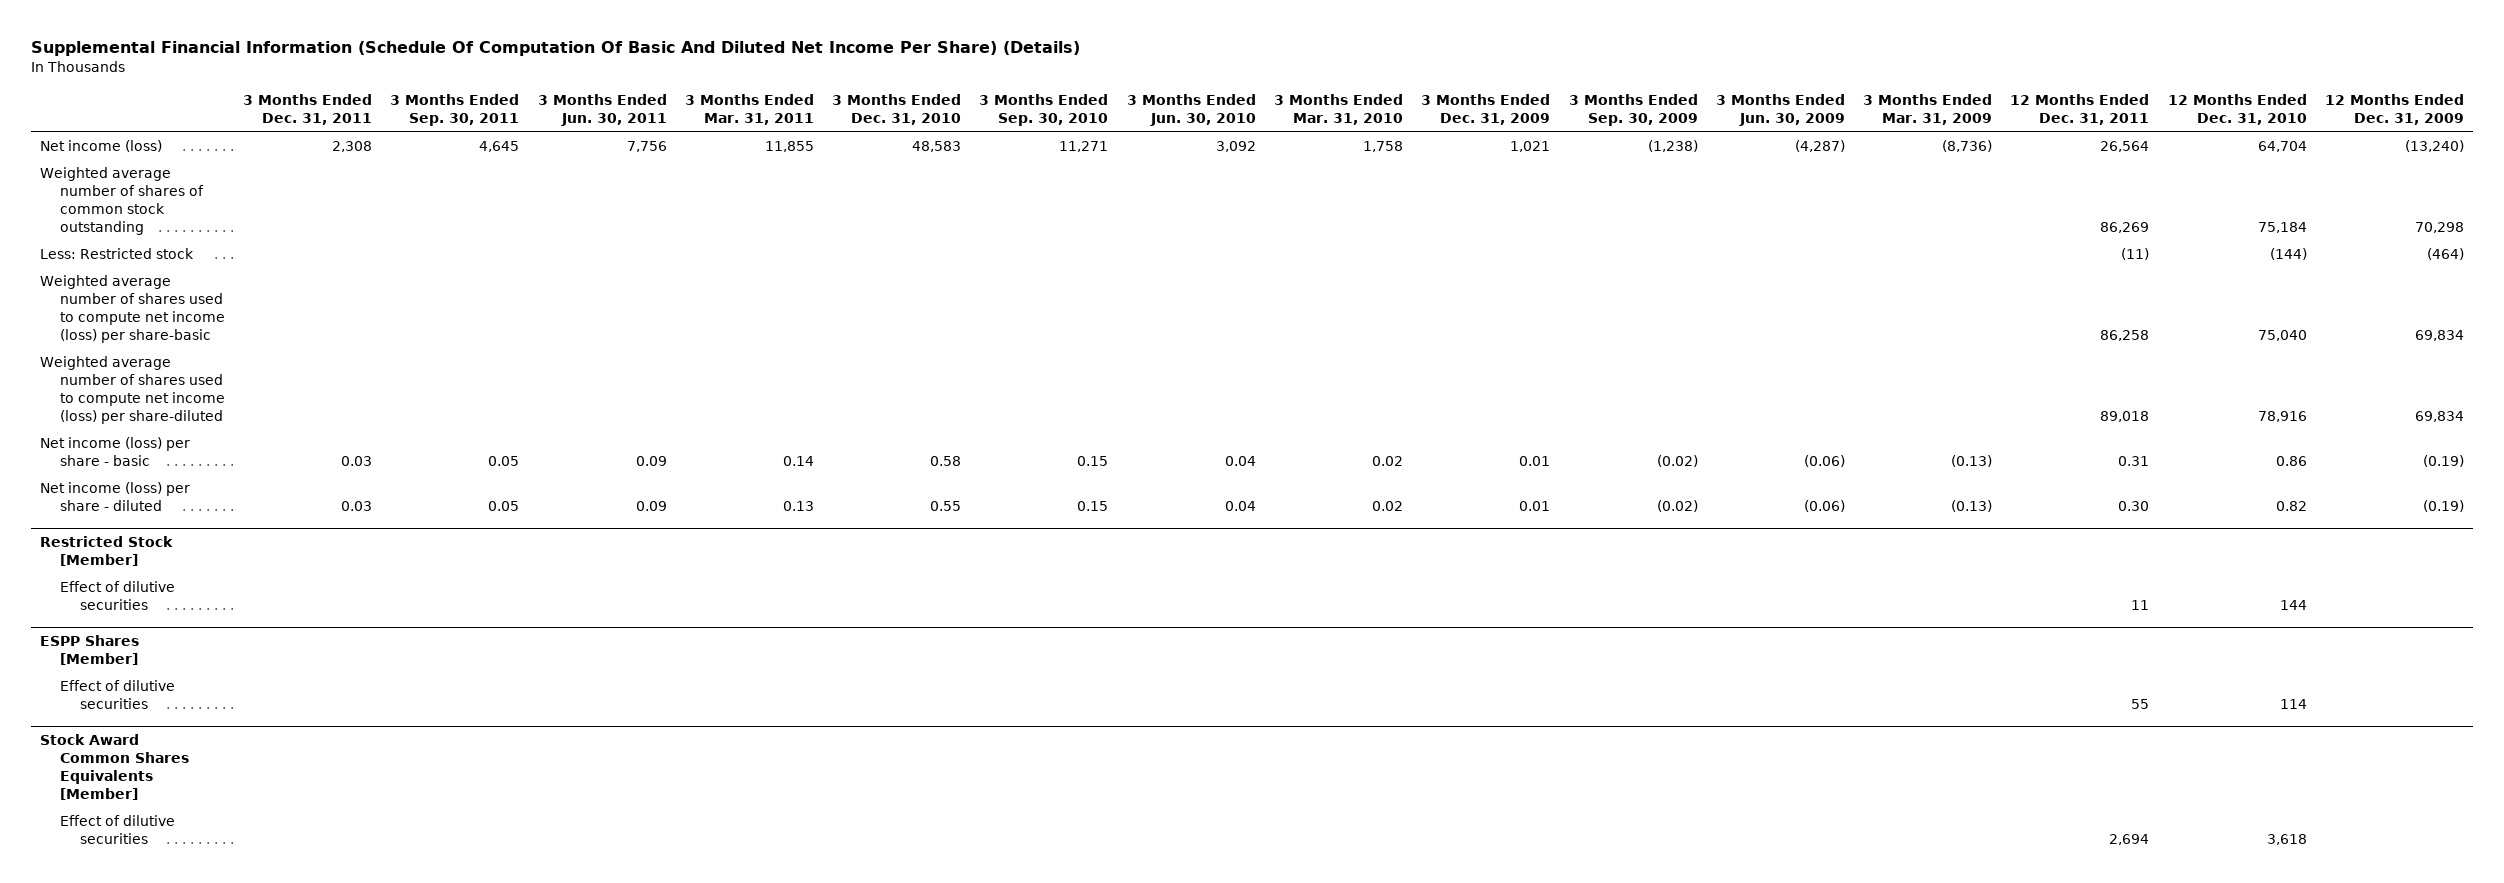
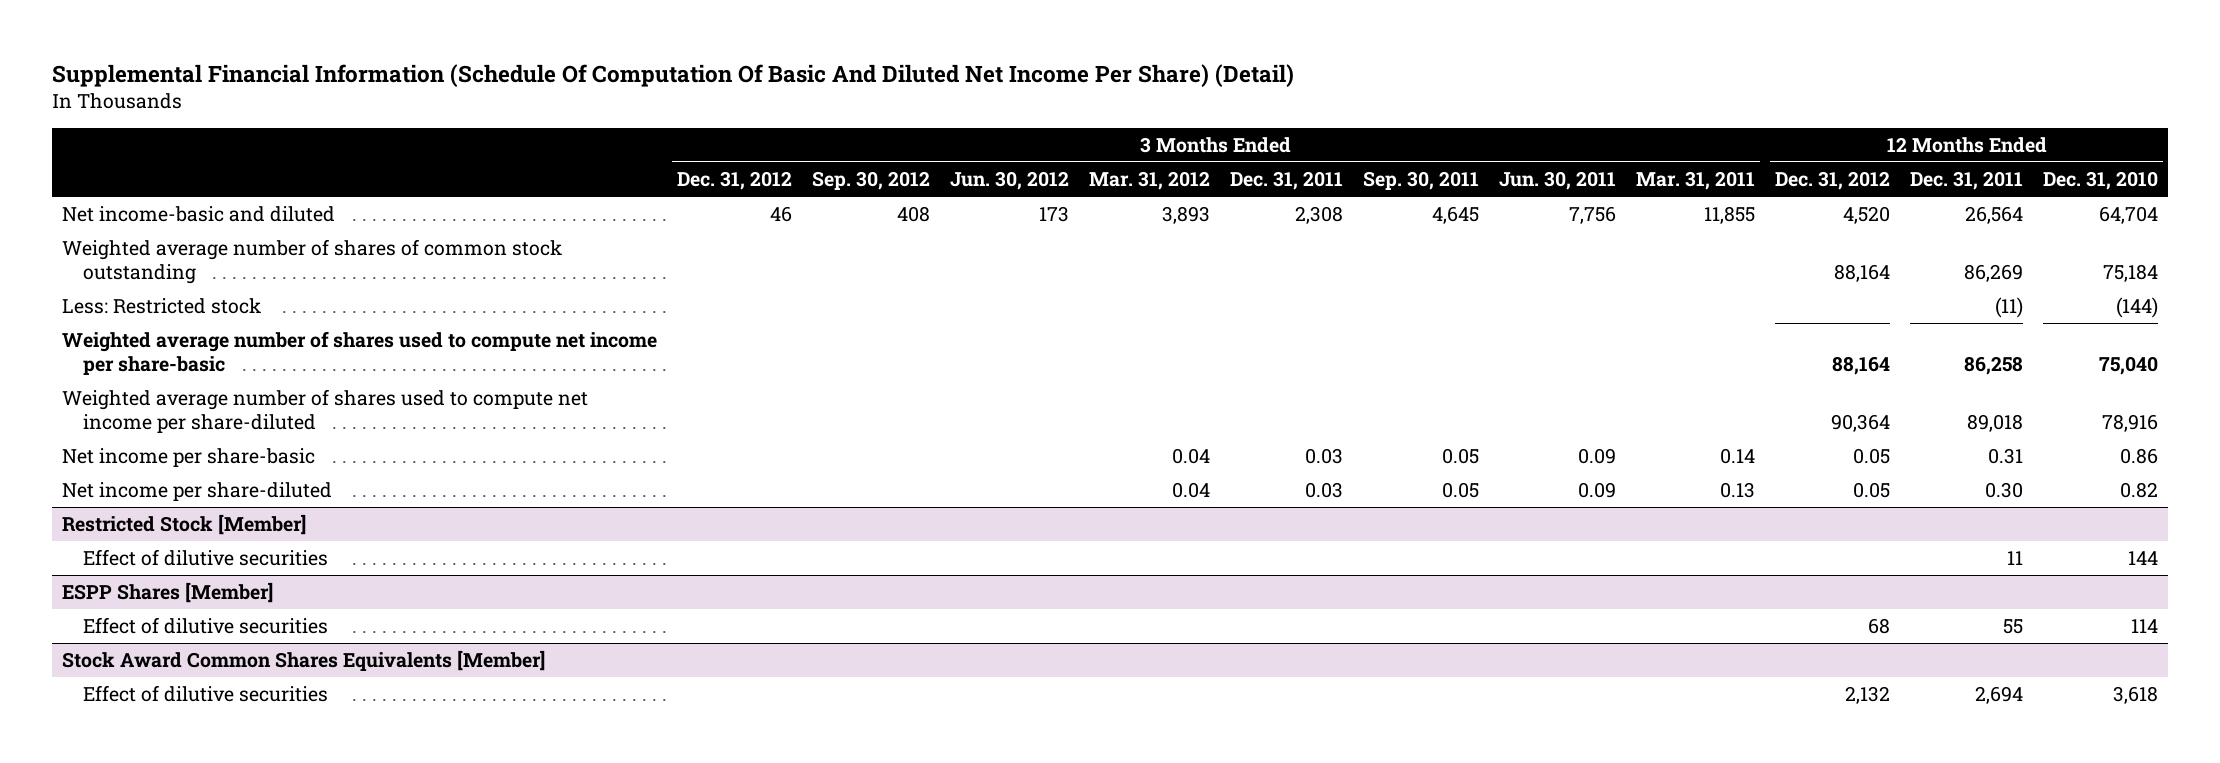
[31,40,1081,56] Supplemental Financial Information (Schedule Of Computation Of Basic And Diluted Net Income Per Share) (Details) -> [51,63,1294,87] Supplemental Financial Information (Schedule Of Computation Of Basic And Diluted Net Income Per Share) (Detail)
[832,93,962,125] 3 Months Ended Dec. 31, 2010 -> none
[979,93,1109,126] 3 Months Ended Sep. 30, 2010 -> none
[1126,93,1256,126] 3 Months Ended Jun. 30, 2010 -> none
[1274,93,1404,125] 3 Months Ended Mar. 31, 2010 -> none
[1421,93,1551,125] 3 Months Ended Dec. 31, 2009 -> none
[1568,93,1698,126] 3 Months Ended Sep. 30, 2009 -> none
[1715,93,1845,126] 3 Months Ended Jun. 30, 2009 -> none
[1863,93,1993,125] 3 Months Ended Mar. 31, 2009 -> none
[2324,93,2464,125] 12 Months Ended Dec. 31, 2009 -> none
none -> [676,171,792,191] Dec. 31, 2012
none -> [811,171,930,191] Sep. 30, 2012
none -> [949,171,1069,191] Jun. 30, 2012
none -> [1088,171,1210,191] Mar. 31, 2012
none -> [1775,171,1891,191] Dec. 31, 2012
[40,139,163,152] Net income (loss) -> [61,206,335,223] Net income-basic and diluted
[40,274,225,343] Weighted average number of shares used to compute net income (loss) per share-basic -> [61,331,657,375] Weighted average number of shares used to compute net income per share-basic
[40,355,225,424] Weighted average number of shares used to compute net income (loss) per share-diluted -> [61,389,588,433] Weighted average number of shares used to compute net income per share-diluted
[40,436,191,466] Net income (loss) per share - basic -> [61,448,315,468] Net income per share-basic
[40,481,191,511] Net income (loss) per share - diluted -> [61,482,332,502] Net income per share-diluted

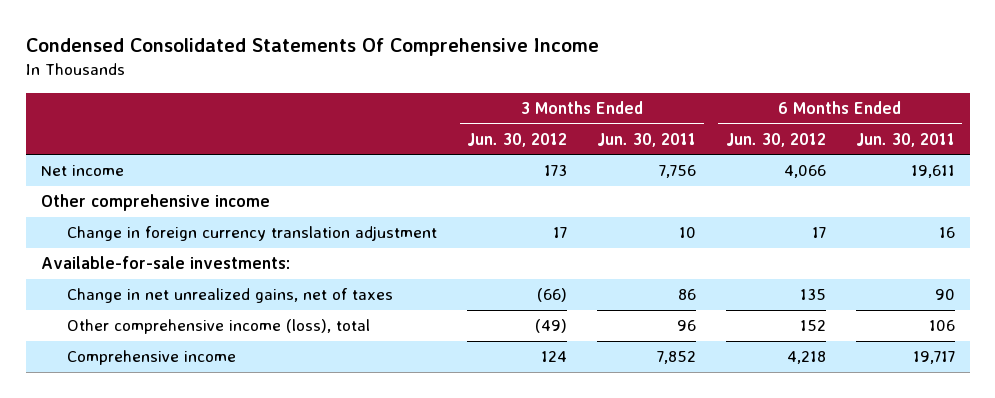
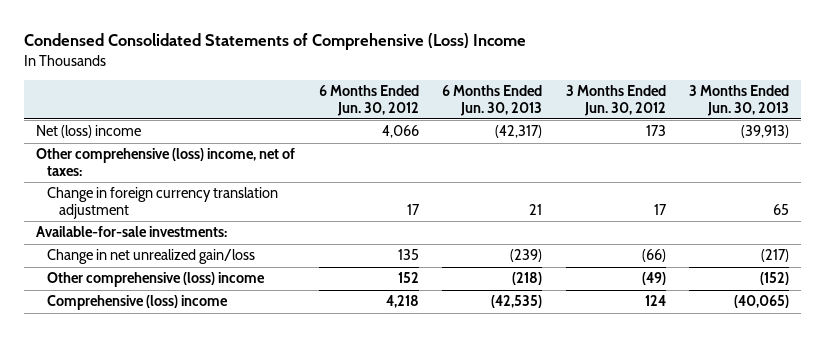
[25,38,599,57] Condensed Consolidated Statements Of Comprehensive Income -> [24,33,527,51] Condensed Consolidated Statements of Comprehensive (Loss) Income
[597,132,697,147] Jun. 30, 2011 -> none
[855,132,955,147] Jun. 30, 2011 -> none
none -> [442,85,543,116] 6 Months Ended Jun. 30, 2013
none -> [689,85,790,116] 3 Months Ended Jun. 30, 2013
[40,165,124,177] Net income -> [35,125,141,139] Net (loss) income
[40,194,270,212] Other comprehensive income -> [35,148,295,176] Other comprehensive (loss) income, net of taxes:
[67,288,394,304] Change in net unrealized gains, net of taxes -> [47,249,256,265] Change in net unrealized gain/loss
[67,319,371,335] Other comprehensive income (loss), total -> [47,272,266,288] Other comprehensive (loss) income
[67,350,237,366] Comprehensive income -> [47,295,229,311] Comprehensive (loss) income

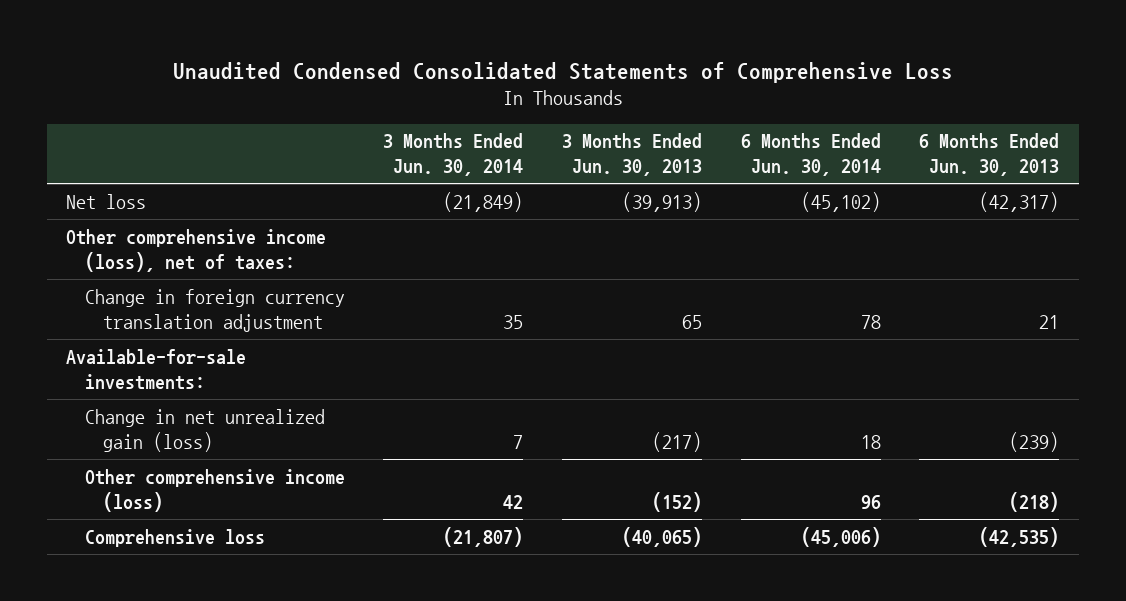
[24,33,527,51] Condensed Consolidated Statements of Comprehensive (Loss) Income -> [172,61,953,83] Unaudited Condensed Consolidated Statements of Comprehensive Loss
[318,85,419,116] 6 Months Ended Jun. 30, 2012 -> none
[565,85,666,116] 3 Months Ended Jun. 30, 2012 -> none
none -> [383,133,524,177] 3 Months Ended Jun. 30, 2014
none -> [740,133,881,177] 6 Months Ended Jun. 30, 2014
[35,125,141,139] Net (loss) income -> [66,193,147,209] Net loss
[35,148,295,176] Other comprehensive (loss) income, net of taxes: -> [66,228,327,272] Other comprehensive income (loss), net of taxes:
[47,249,256,265] Change in net unrealized gain/loss -> [84,408,325,452] Change in net unrealized gain (loss)
[47,272,266,288] Other comprehensive (loss) income -> [84,468,345,512] Other comprehensive income (loss)
[47,295,229,311] Comprehensive (loss) income -> [84,528,265,547] Comprehensive loss

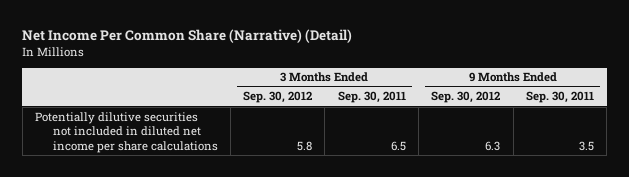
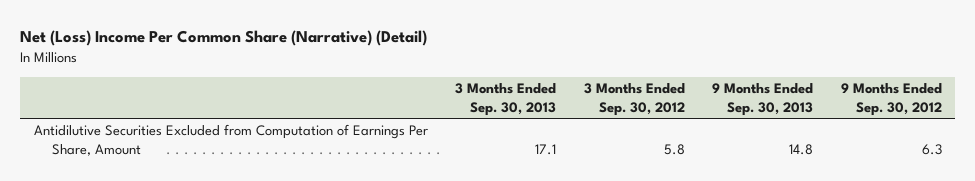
[22,29,353,44] Net Income Per Common Share (Narrative) (Detail) -> [19,30,427,47] Net (Loss) Income Per Common Share (Narrative) (Detail)
[337,91,406,104] Sep. 30, 2011 -> none
[525,91,594,104] Sep. 30, 2011 -> none
none -> [455,82,557,116] 3 Months Ended Sep. 30, 2013
none -> [712,82,814,116] 9 Months Ended Sep. 30, 2013
[34,111,218,153] Potentially dilutive securities not included in diluted net income per share calculations -> [33,124,428,156] Antidilutive Securities Excluded from Computation of Earnings Per Share, Amount

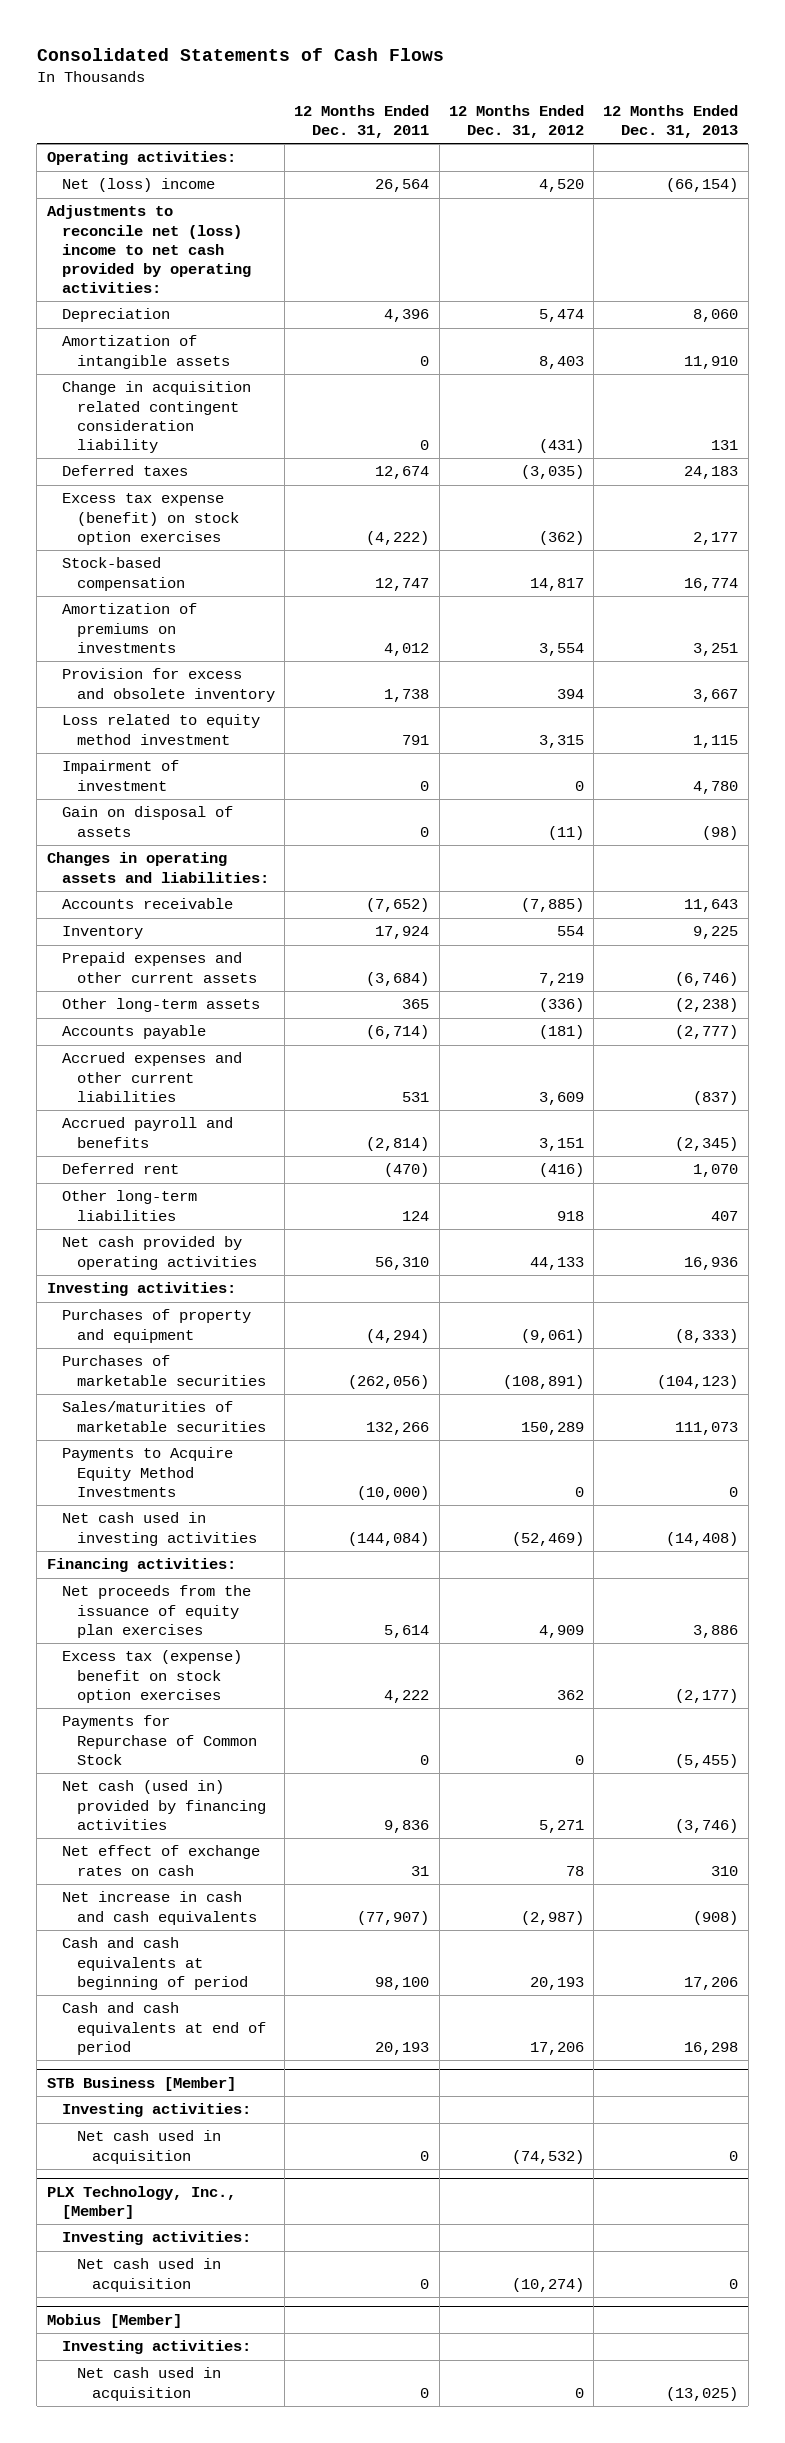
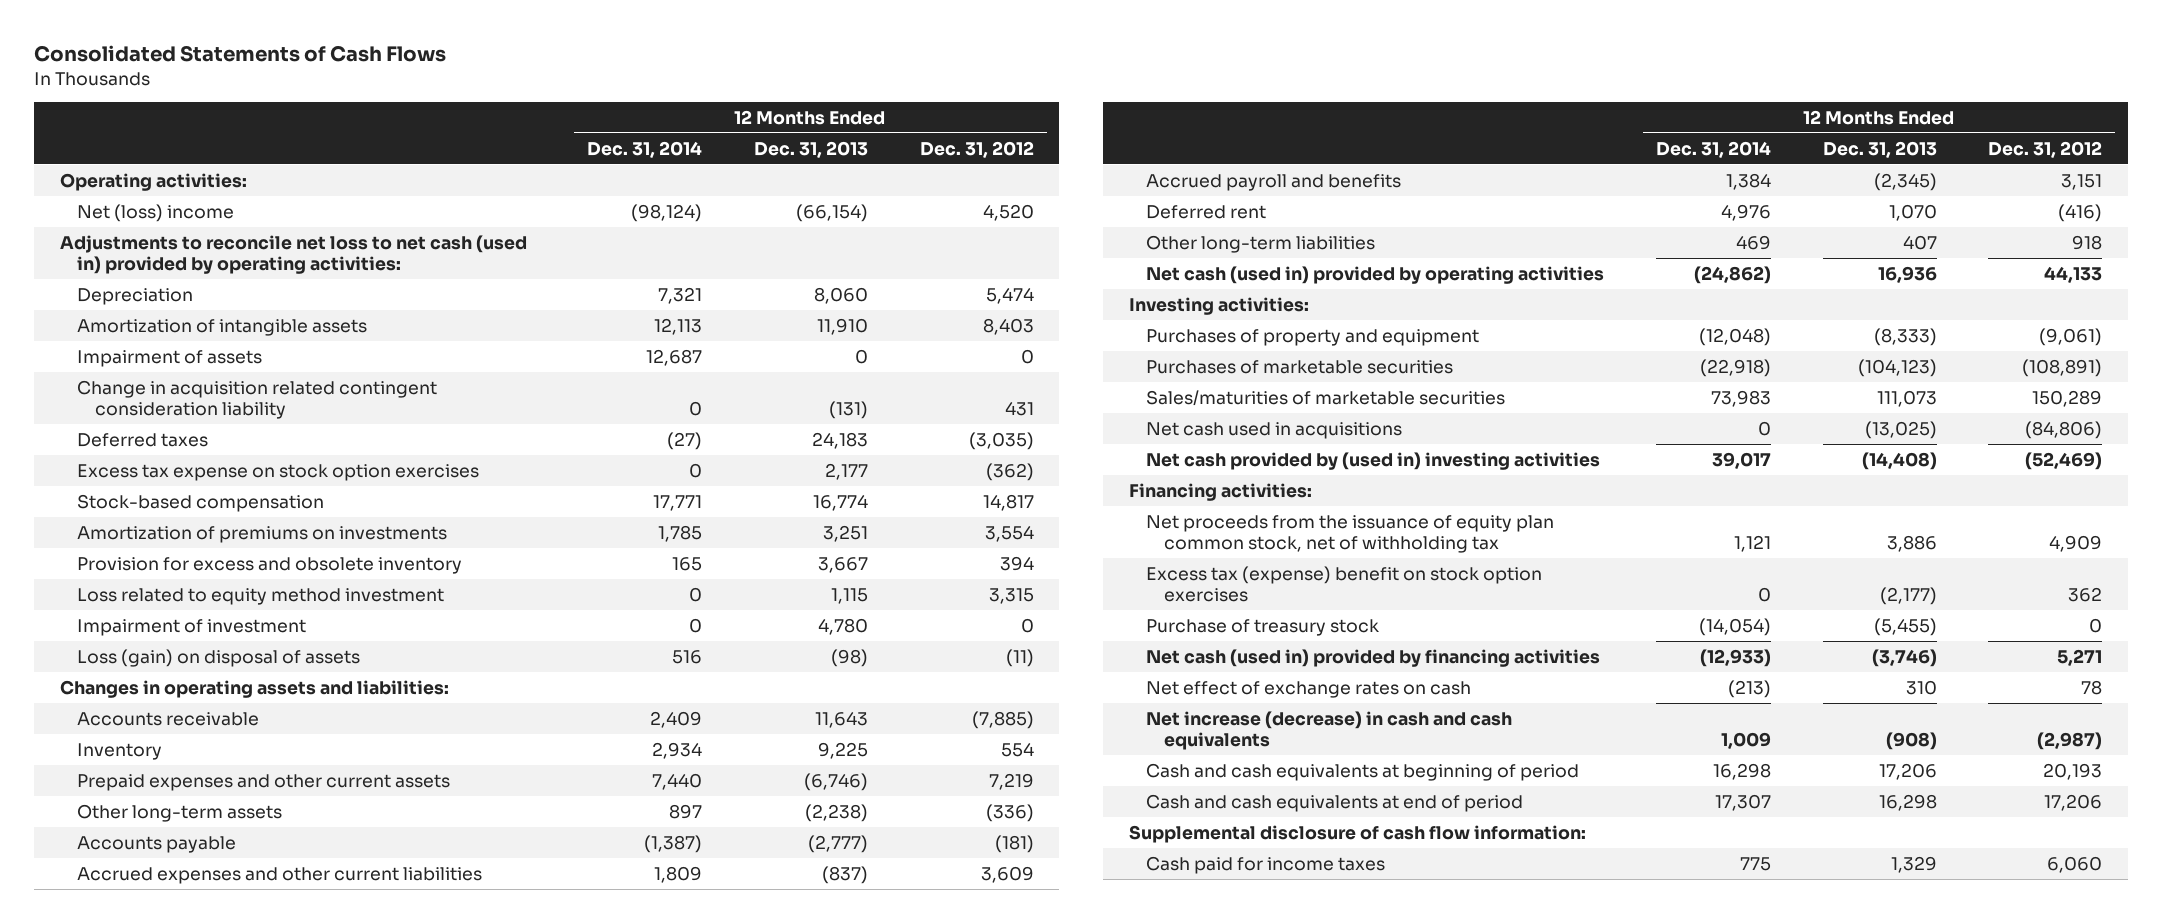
[294,105,430,139] 12 Months Ended Dec. 31, 2011 -> none
none -> [587,140,703,158] Dec. 31, 2014
[46,205,251,294] Adjustments to reconcile net (loss) income to net cash provided by operating activities: -> [59,234,527,274] Adjustments to reconcile net loss to net cash (used in) provided by operating activities:
none -> [77,349,263,367] Impairment of assets
[538,438,584,453] (431) -> [1004,400,1034,416] 431
[711,439,739,450] 131 -> [828,400,868,419] (131)
[61,493,239,545] Excess tax expense (benefit) on stock option exercises -> [77,463,480,481] Excess tax expense on stock option exercises
[61,806,233,837] Gain on disposal of assets -> [77,648,361,667] Loss (gain) on disposal of assets
[61,1236,257,1270] Net cash provided by operating activities -> [1146,265,1605,284] Net cash (used in) provided by operating activities
[61,1447,233,1497] Payments to Acquire Equity Method Investments -> none
none -> [1146,421,1403,439] Net cash used in acquisitions
[61,1512,257,1546] Net cash used in investing activities -> [1146,451,1601,470] Net cash provided by (used in) investing activities
[61,1585,251,1638] Net proceeds from the issuance of equity plan exercises -> [1146,514,1555,553] Net proceeds from the issuance of equity plan common stock, net of withholding tax
[61,1715,257,1765] Payments for Repurchase of Common Stock -> [1146,618,1380,636] Purchase of treasury stock
[61,1891,257,1925] Net increase in cash and cash equivalents -> [1146,710,1513,750] Net increase (decrease) in cash and cash equivalents
[46,2077,236,2092] STB Business [Member] -> none
[61,2103,251,2118] Investing activities: -> none
[76,2130,221,2164] Net cash used in acquisition -> none
[46,2186,236,2220] PLX Technology, Inc., [Member] -> none
[61,2231,251,2246] Investing activities: -> none
[76,2258,221,2292] Net cash used in acquisition -> none
[46,2314,182,2329] Mobius [Member] -> none
[61,2340,251,2355] Investing activities: -> none
[76,2367,221,2401] Net cash used in acquisition -> none
none -> [1128,824,1586,843] Supplemental disclosure of cash flow information:
none -> [1146,855,1386,874] Cash paid for income taxes

